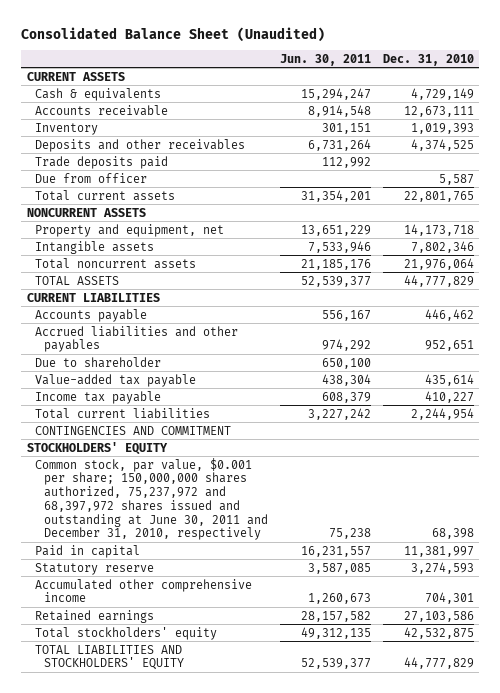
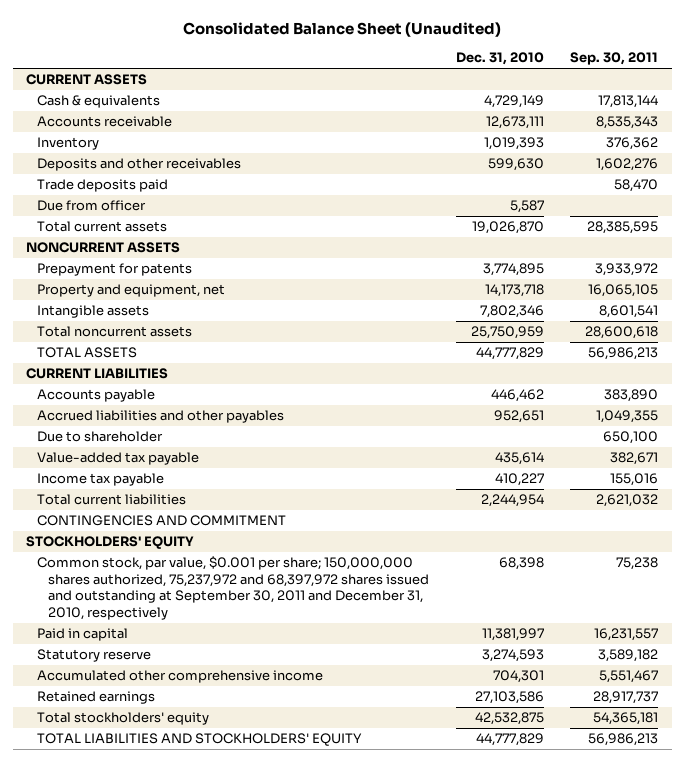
[279,53,371,66] Jun. 30, 2011 -> none
none -> [570,52,659,66] Sep. 30, 2011
[410,138,474,151] 4,374,525 -> [487,158,544,172] 599,630
[403,190,474,202] 22,801,765 -> [471,221,544,235] 19,026,870
none -> [37,263,193,277] Prepayment for patents
[403,257,474,270] 21,976,064 -> [470,326,544,340] 25,750,959
[35,457,268,541] Common stock, par value, $0.001 per share; 150,000,000 shares authorized, 75,237,972 and 68,397,972 shares issued and outstanding at June 30, 2011 and December 31, 2010, respectively -> [37,556,430,620] Common stock, par value, $0.001 per share; 150,000,000 shares authorized, 75,237,972 and 68,397,972 shares issued and outstanding at September 30, 2011 and December 31, 2010, respectively

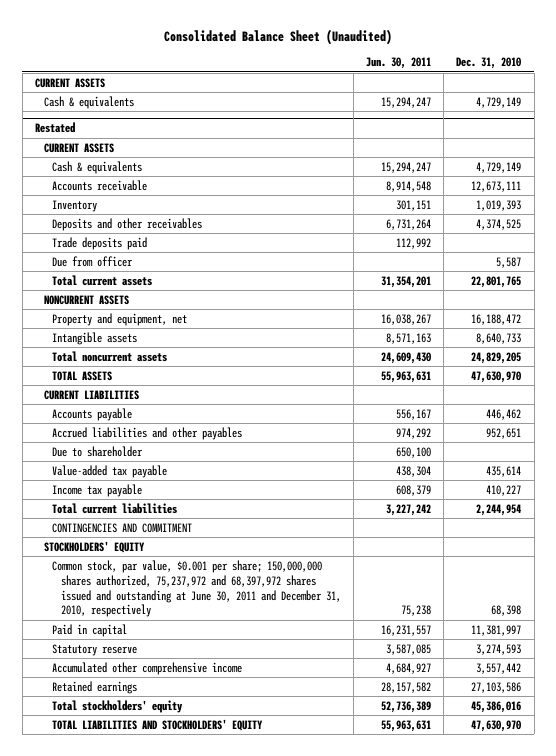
[570,52,659,66] Sep. 30, 2011 -> none
none -> [366,57,432,70] Jun. 30, 2011
none -> [34,122,75,134] Restated
none -> [43,142,114,153] CURRENT ASSETS
none -> [52,160,143,174] Cash & equivalents
[487,158,544,172] 599,630 -> [476,218,522,230] 4,374,525
[471,221,544,235] 19,026,870 -> [471,275,522,288] 22,801,765
[37,263,193,277] Prepayment for patents -> none
[484,284,544,298] 14,173,718 -> [471,313,522,325] 16,188,472
[479,305,544,319] 7,802,346 -> [476,332,522,344] 8,640,733
[470,326,544,340] 25,750,959 -> [471,351,522,364] 24,829,205
[475,347,544,361] 44,777,829 -> [471,370,522,383] 47,630,970
[37,556,430,620] Common stock, par value, $0.001 per share; 150,000,000 shares authorized, 75,237,972 and 68,397,972 shares issued and outstanding at September 30, 2011 and December 31, 2010, respectively -> [52,559,342,618] Common stock, par value, $0.001 per share; 150,000,000 shares authorized, 75,237,972 and 68,397,972 shares issued and outstanding at June 30, 2011 and December 31, 2010, respectively
[492,670,544,684] 704,301 -> [476,662,522,674] 3,557,442
[474,712,544,726] 42,532,875 -> [471,700,522,713] 45,386,016
[475,733,544,747] 44,777,829 -> [471,719,522,732] 47,630,970

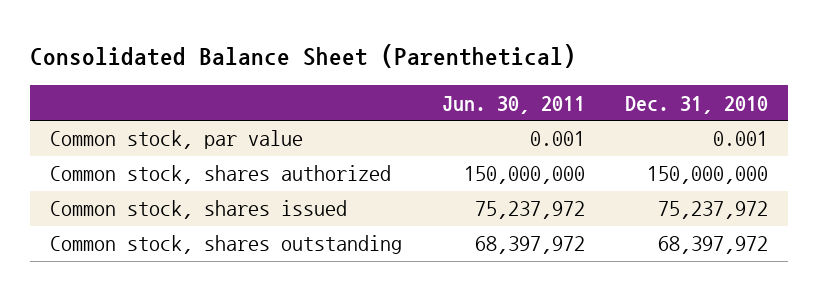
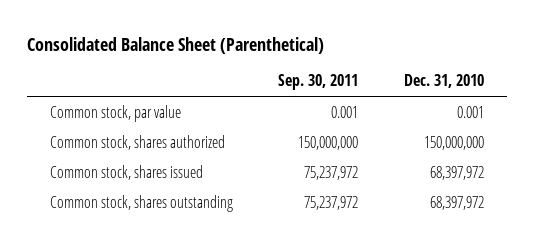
[442,95,586,114] Jun. 30, 2011 -> none
none -> [278,74,359,91] Sep. 30, 2011
[658,201,769,220] 75,237,972 -> [429,165,484,180] 68,397,972

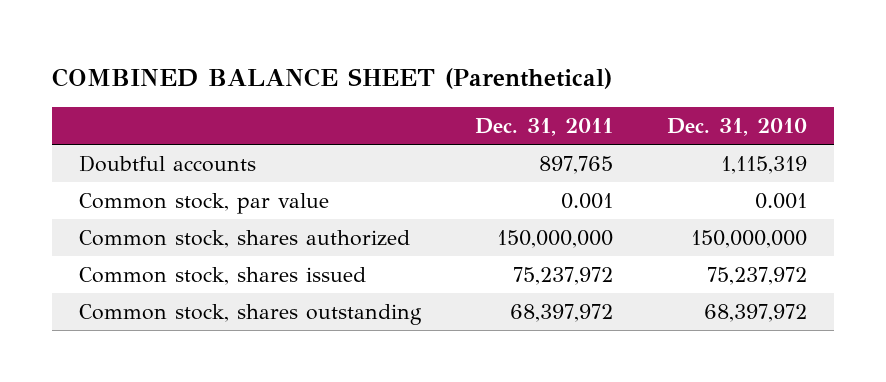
[26,36,324,54] Consolidated Balance Sheet (Parenthetical) -> [52,67,613,89] COMBINED BALANCE SHEET (Parenthetical)
[278,74,359,91] Sep. 30, 2011 -> none
none -> [474,118,613,137] Dec. 31, 2011
none -> [78,154,256,172] Doubtful accounts
[429,165,484,180] 68,397,972 -> [706,266,807,285] 75,237,972

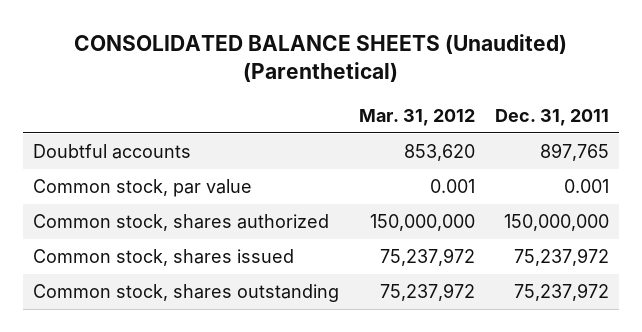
[52,67,613,89] COMBINED BALANCE SHEET (Parenthetical) -> [73,34,567,83] CONSOLIDATED BALANCE SHEETS (Unaudited) (Parenthetical)
[666,118,807,137] Dec. 31, 2010 -> none
none -> [358,108,475,126] Mar. 31, 2012
[509,303,613,322] 68,397,972 -> [513,283,609,302] 75,237,972

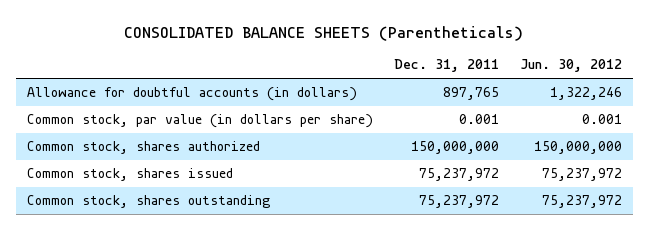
[73,34,567,83] CONSOLIDATED BALANCE SHEETS (Unaudited) (Parenthetical) -> [124,25,524,41] CONSOLIDATED BALANCE SHEETS (Parentheticals)
[358,108,475,126] Mar. 31, 2012 -> none
none -> [520,59,623,73] Jun. 30, 2012
[32,144,191,160] Doubtful accounts -> [26,87,357,102] Allowance for doubtful accounts (in dollars)
[32,179,252,198] Common stock, par value -> [26,114,373,129] Common stock, par value (in dollars per share)

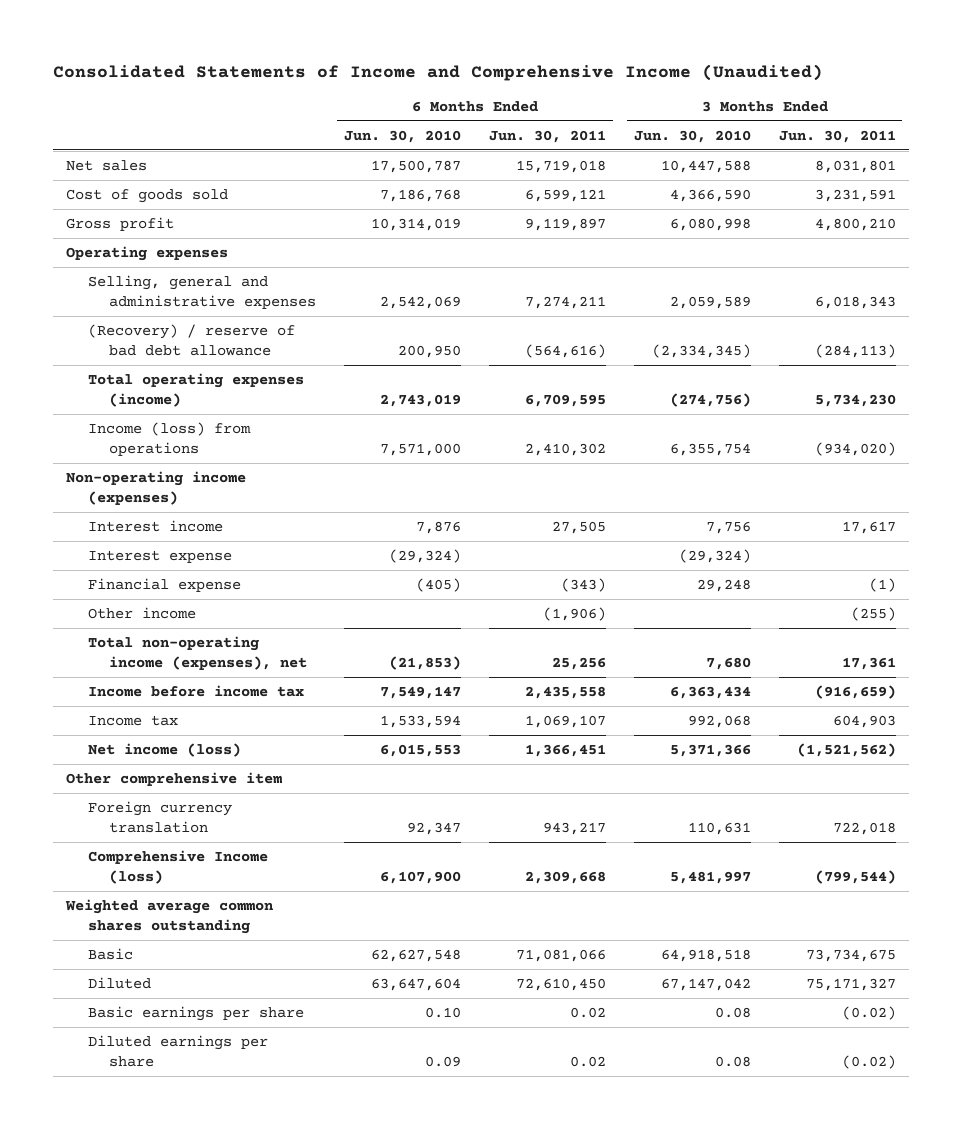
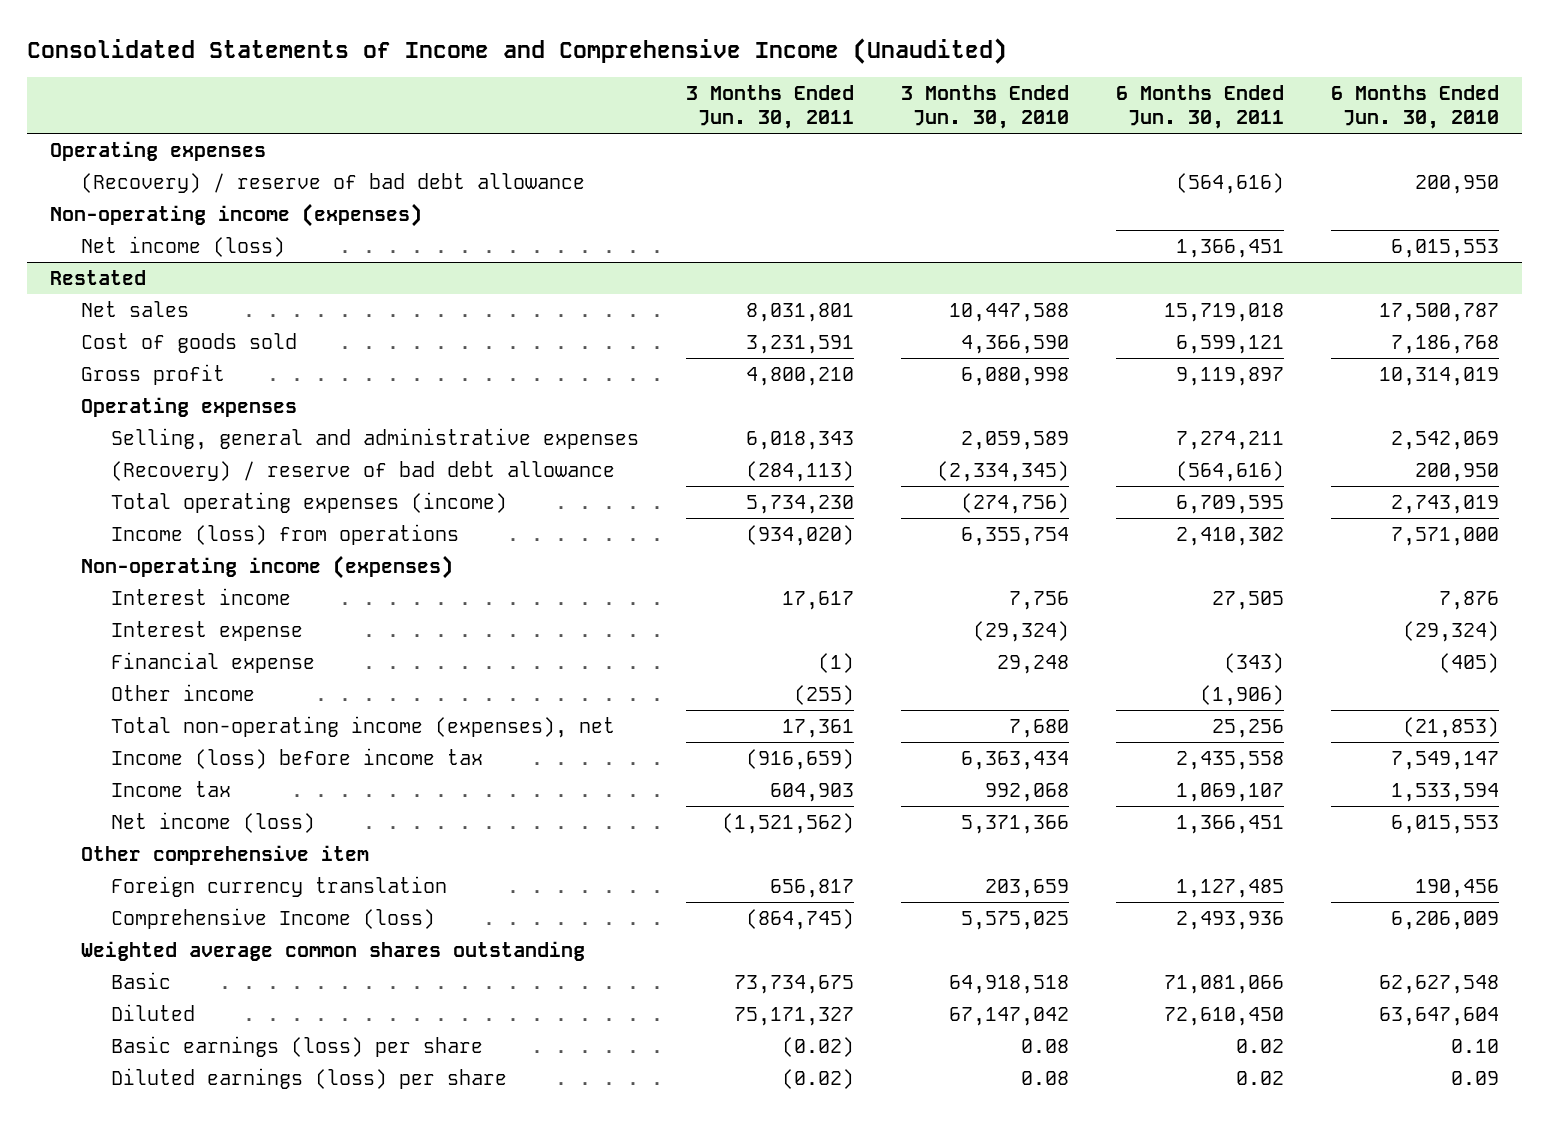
none -> [50,140,267,161] Operating expenses
none -> [80,172,585,193] (Recovery) / reserve of bad debt allowance
none -> [50,202,423,227] Non-operating income (expenses)
none -> [80,235,285,257] Net income (loss)
none -> [50,269,147,285] Restated
[87,684,304,697] Income before income tax -> [111,747,484,769] Income (loss) before income tax
[407,822,462,836] 92,347 -> [1414,878,1499,898] 190,456
[542,822,606,836] 943,217 -> [1175,878,1284,898] 1,127,485
[687,822,751,836] 110,631 -> [985,878,1070,898] 203,659
[832,822,896,836] 722,018 -> [770,878,855,898] 656,817
[380,871,462,885] 6,107,900 -> [1390,910,1499,930] 6,206,009
[524,871,606,885] 2,309,668 -> [1175,910,1284,930] 2,493,936
[669,871,751,885] 5,481,997 -> [961,910,1070,930] 5,575,025
[814,870,896,885] (799,544) -> [746,908,855,930] (864,745)
[87,1005,304,1021] Basic earnings per share -> [111,1035,484,1057] Basic earnings (loss) per share
[87,1034,268,1068] Diluted earnings per share -> [111,1067,508,1089] Diluted earnings (loss) per share

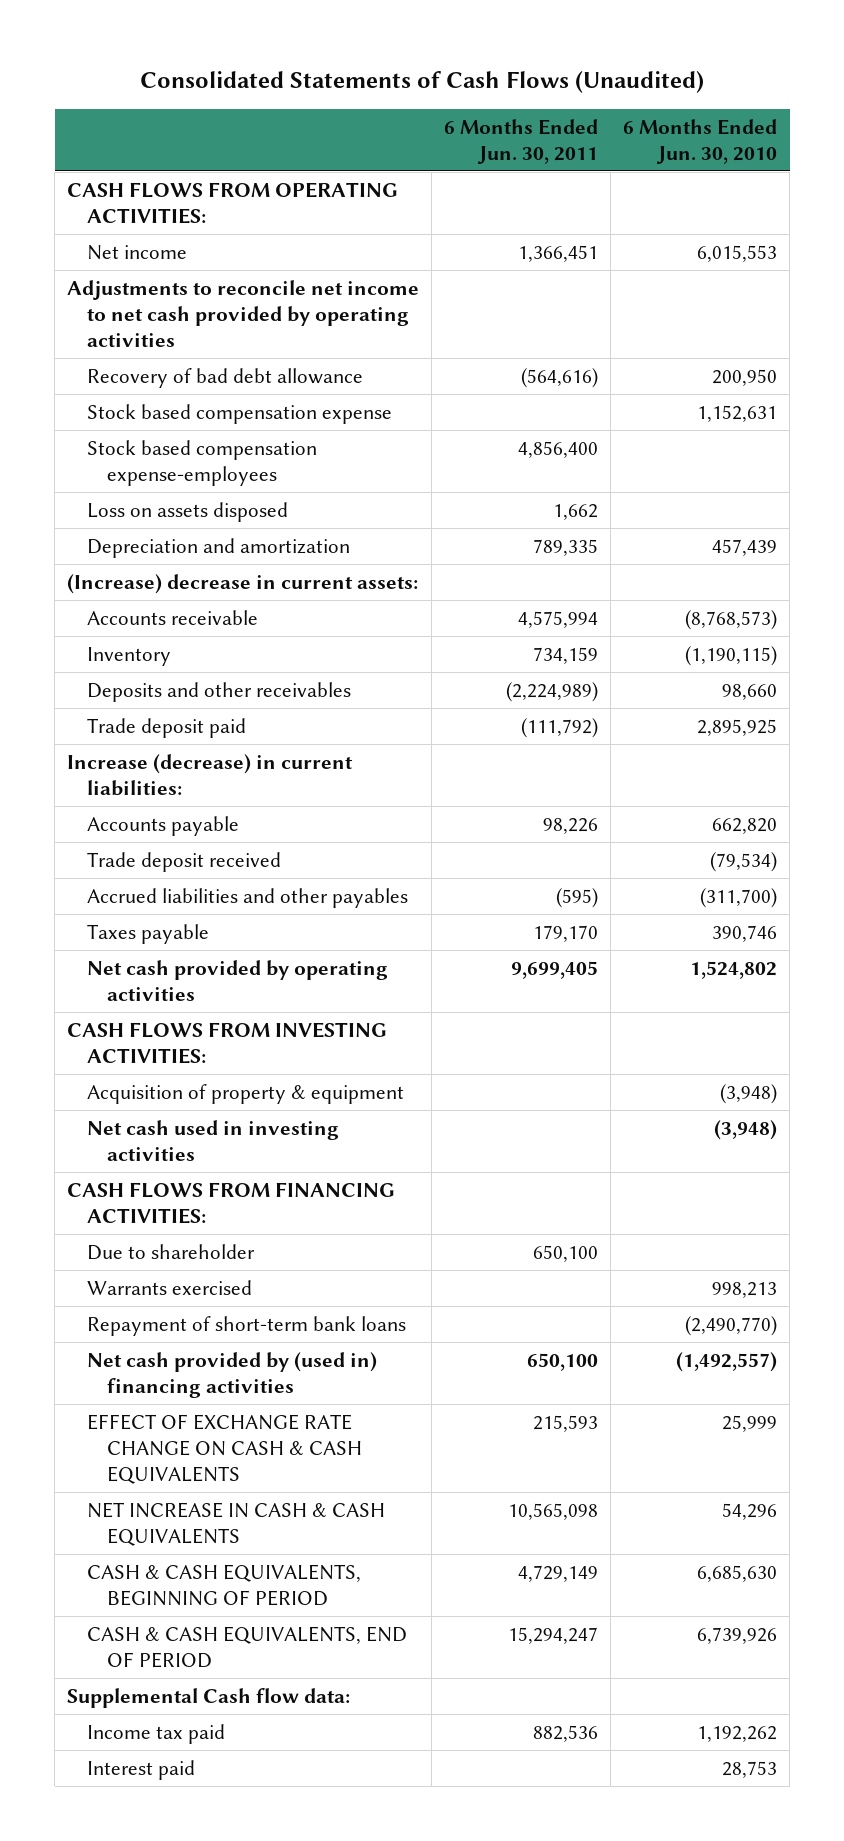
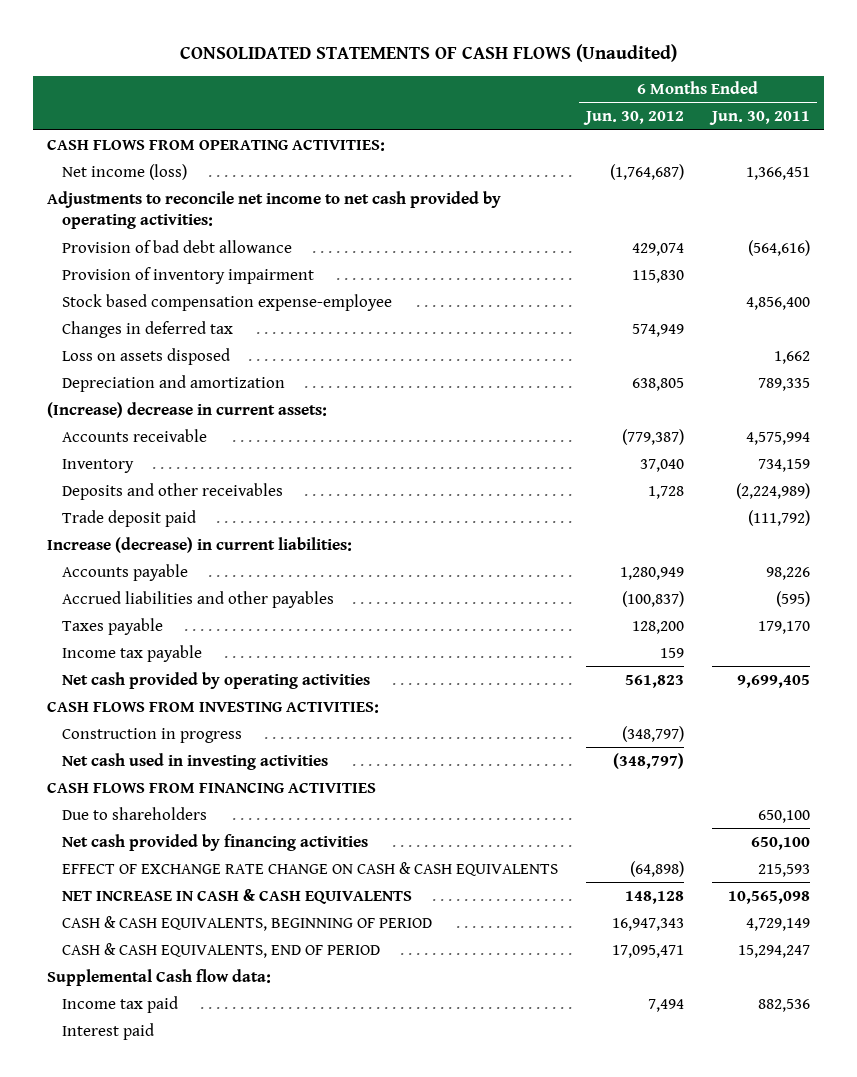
[140,70,705,93] Consolidated Statements of Cash Flows (Unaudited) -> [179,44,677,63] CONSOLIDATED STATEMENTS OF CASH FLOWS (Unaudited)
[623,118,778,164] 6 Months Ended Jun. 30, 2010 -> none
none -> [582,111,684,126] Jun. 30, 2012
[87,403,393,424] Stock based compensation expense -> none
[87,244,188,260] Net income -> [61,163,187,180] Net income (loss)
[67,279,420,348] Adjustments to reconcile net income to net cash provided by operating activities -> [47,190,502,230] Adjustments to reconcile net income to net cash provided by operating activities:
[87,367,364,388] Recovery of bad debt allowance -> [61,239,292,253] Provision of bad debt allowance
none -> [61,266,314,284] Provision of inventory impairment
[87,439,318,486] Stock based compensation expense-employees -> [61,293,392,311] Stock based compensation expense-employee
none -> [61,320,233,338] Changes in deferred tax
[87,851,282,872] Trade deposit received -> none
none -> [61,644,202,662] Income tax payable
[87,1083,405,1104] Acquisition of property & equipment -> none
none -> [61,727,242,743] Construction in progress
[87,1279,253,1295] Warrants exercised -> none
[87,1315,407,1336] Repayment of short-term bank loans -> none
[67,1181,396,1224] CASH FLOWS FROM FINANCING ACTIVITIES: -> [47,781,377,793] CASH FLOWS FROM FINANCING ACTIVITIES
[87,1243,256,1260] Due to shareholder -> [61,806,207,820] Due to shareholders
[87,1351,378,1398] Net cash provided by (used in) financing activities -> [61,833,368,851] Net cash provided by financing activities

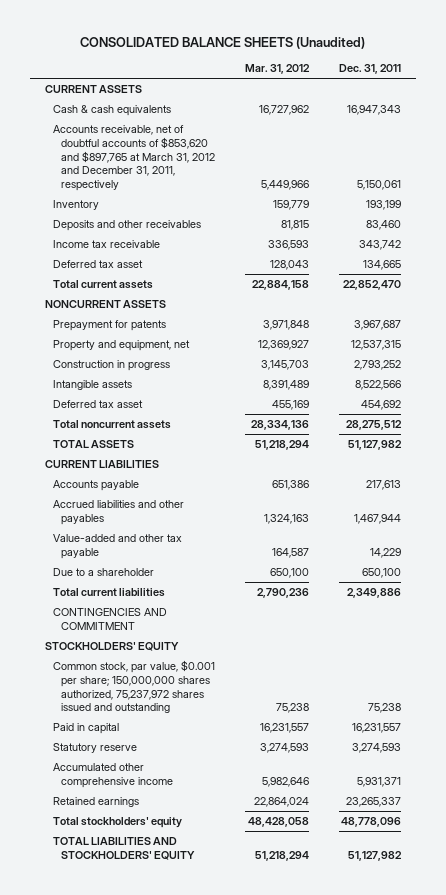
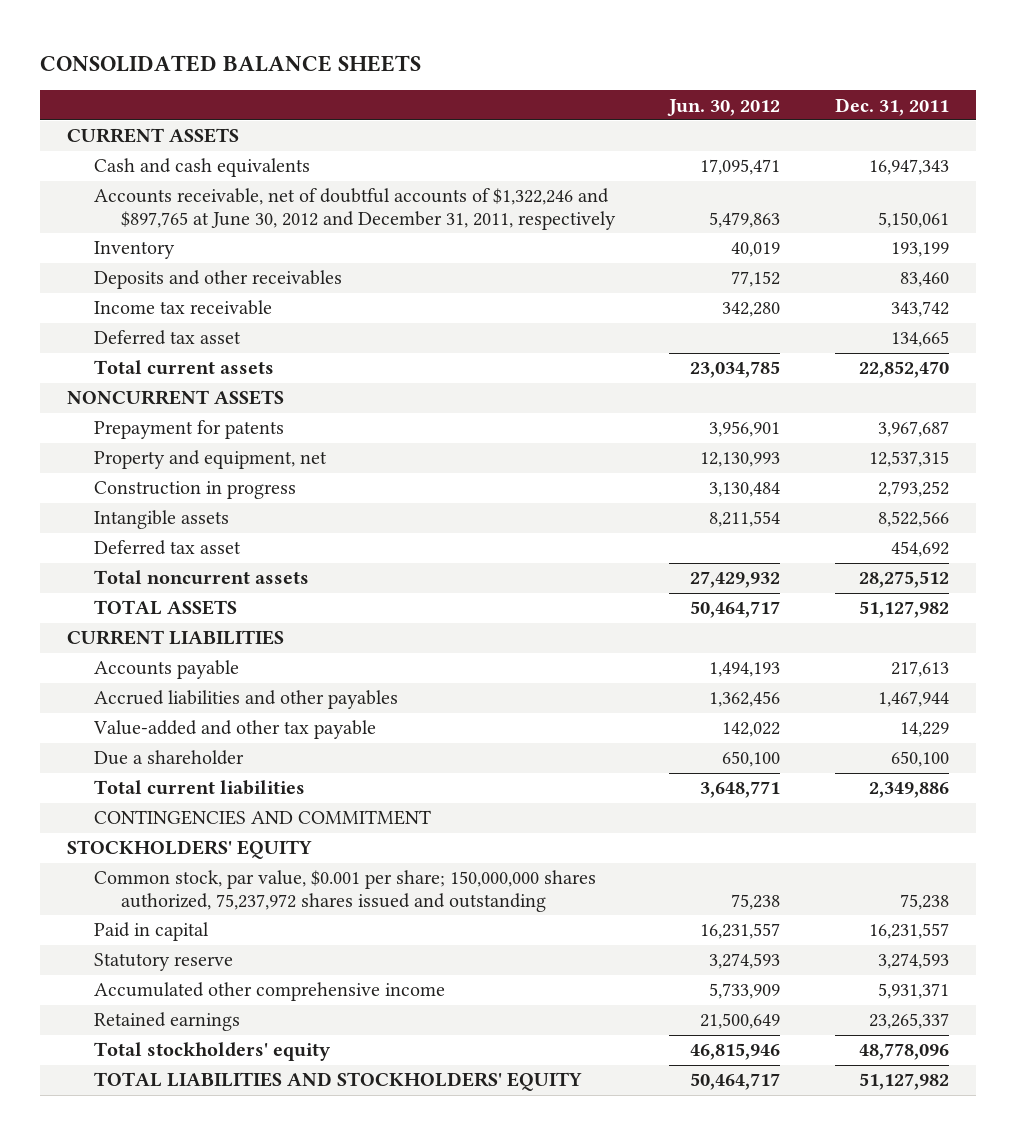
[79,37,365,50] CONSOLIDATED BALANCE SHEETS (Unaudited) -> [39,54,421,72] CONSOLIDATED BALANCE SHEETS
[245,64,311,75] Mar. 31, 2012 -> none
none -> [667,98,781,116] Jun. 30, 2012
[53,105,172,117] Cash & cash equivalents -> [93,158,310,178] Cash and cash equivalents
[53,125,216,191] Accounts receivable, net of doubtful accounts of $853,620 and $897,765 at March 31, 2012 and December 31, 2011, respectively -> [93,188,616,231] Accounts receivable, net of doubtful accounts of $1,322,246 and $897,765 at June 30, 2012 and December 31, 2011, respectively
[53,568,155,577] Due to a shareholder -> [93,750,244,766] Due a shareholder

